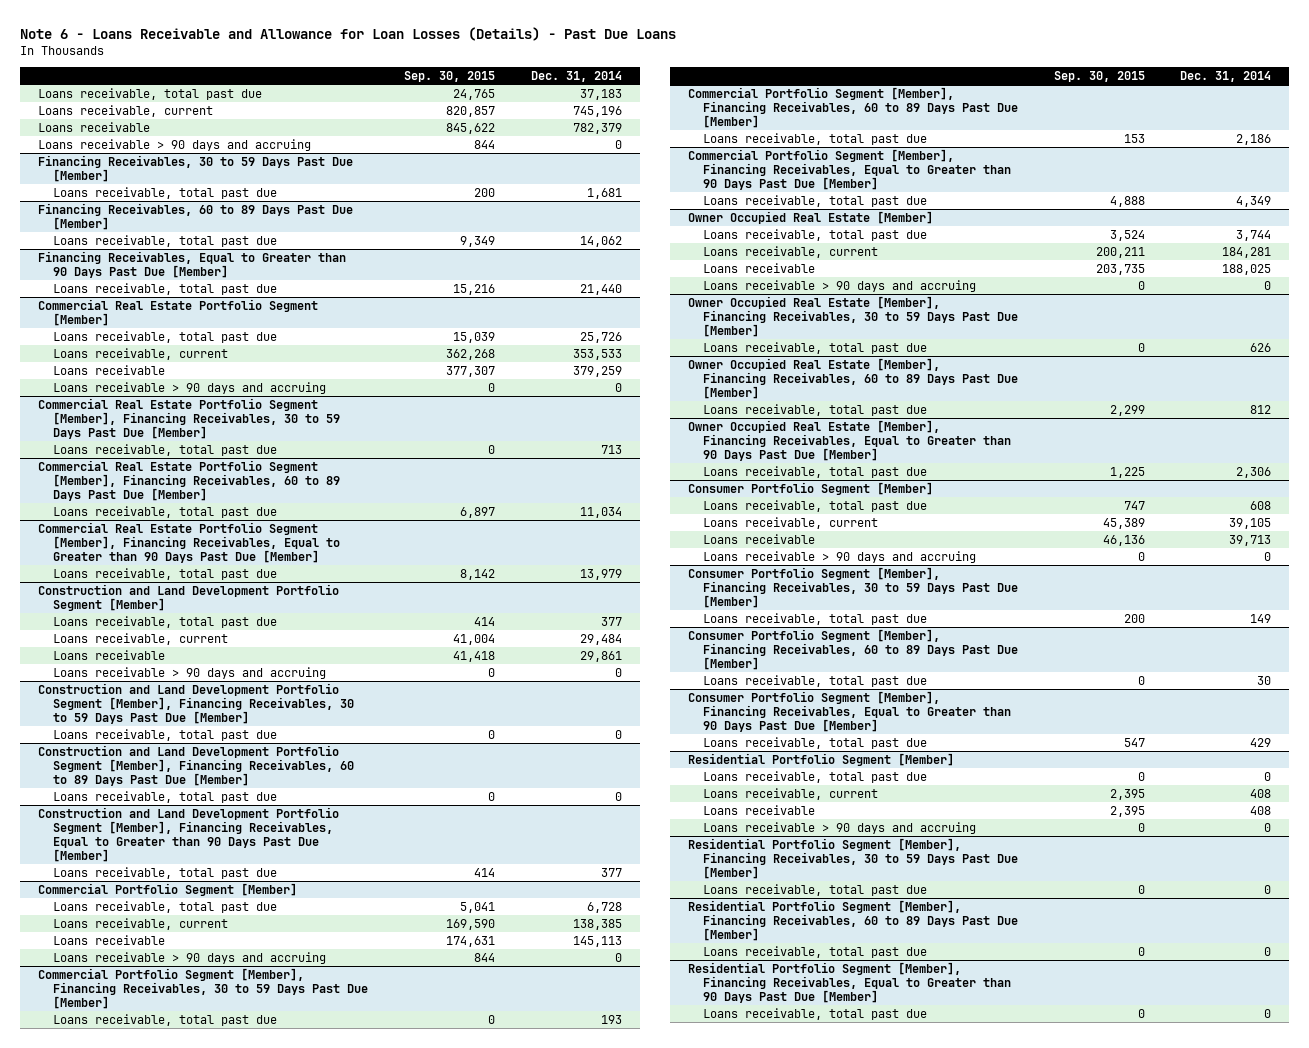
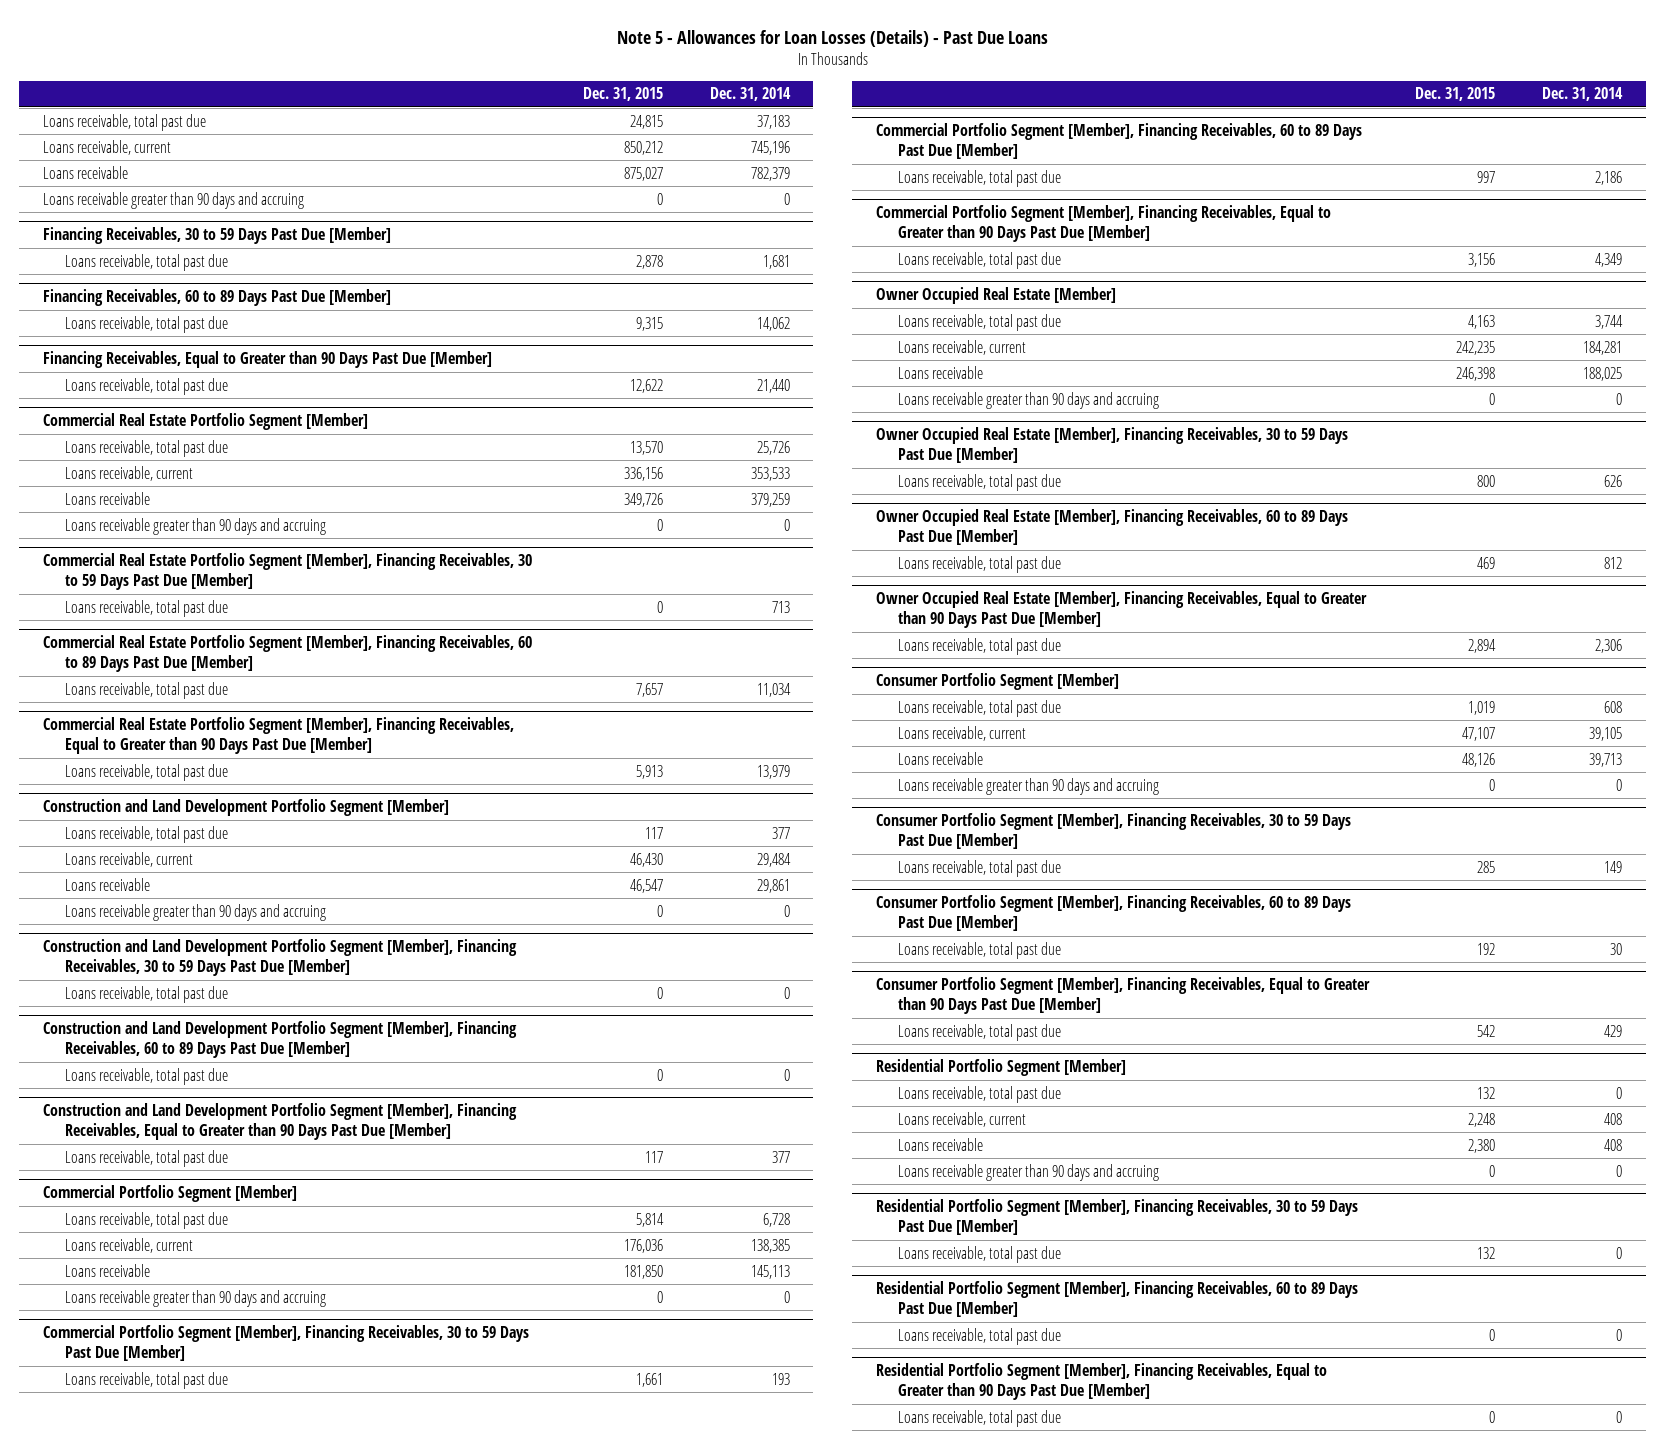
[20,26,677,41] Note 6 - Loans Receivable and Allowance for Loan Losses (Details) - Past Due Loans -> [616,29,1048,47] Note 5 - Allowances for Loan Losses (Details) - Past Due Loans
[404,71,496,83] Sep. 30, 2015 -> none
none -> [582,87,663,102] Dec. 31, 2015
[37,139,311,152] Loans receivable > 90 days and accruing -> [42,191,304,209] Loans receivable greater than 90 days and accruing
[53,382,327,395] Loans receivable > 90 days and accruing -> [65,517,327,535] Loans receivable greater than 90 days and accruing
[53,667,327,680] Loans receivable > 90 days and accruing -> [65,903,327,921] Loans receivable greater than 90 days and accruing
[53,952,327,965] Loans receivable > 90 days and accruing -> [65,1289,327,1307] Loans receivable greater than 90 days and accruing
[702,280,976,293] Loans receivable > 90 days and accruing -> [897,391,1159,409] Loans receivable greater than 90 days and accruing
[702,551,976,564] Loans receivable > 90 days and accruing -> [897,777,1159,795] Loans receivable greater than 90 days and accruing
[702,822,976,835] Loans receivable > 90 days and accruing -> [897,1163,1159,1181] Loans receivable greater than 90 days and accruing

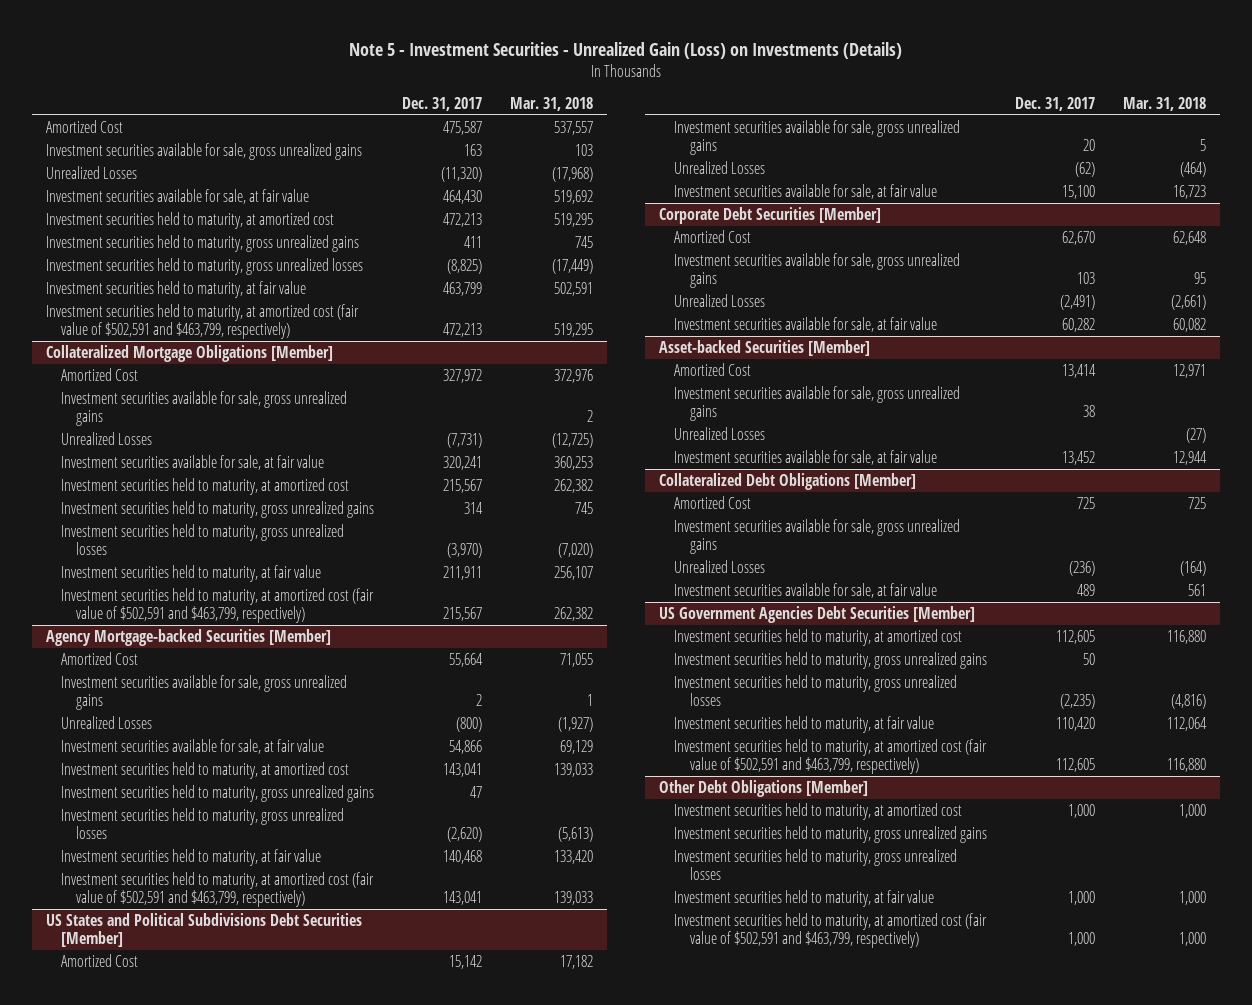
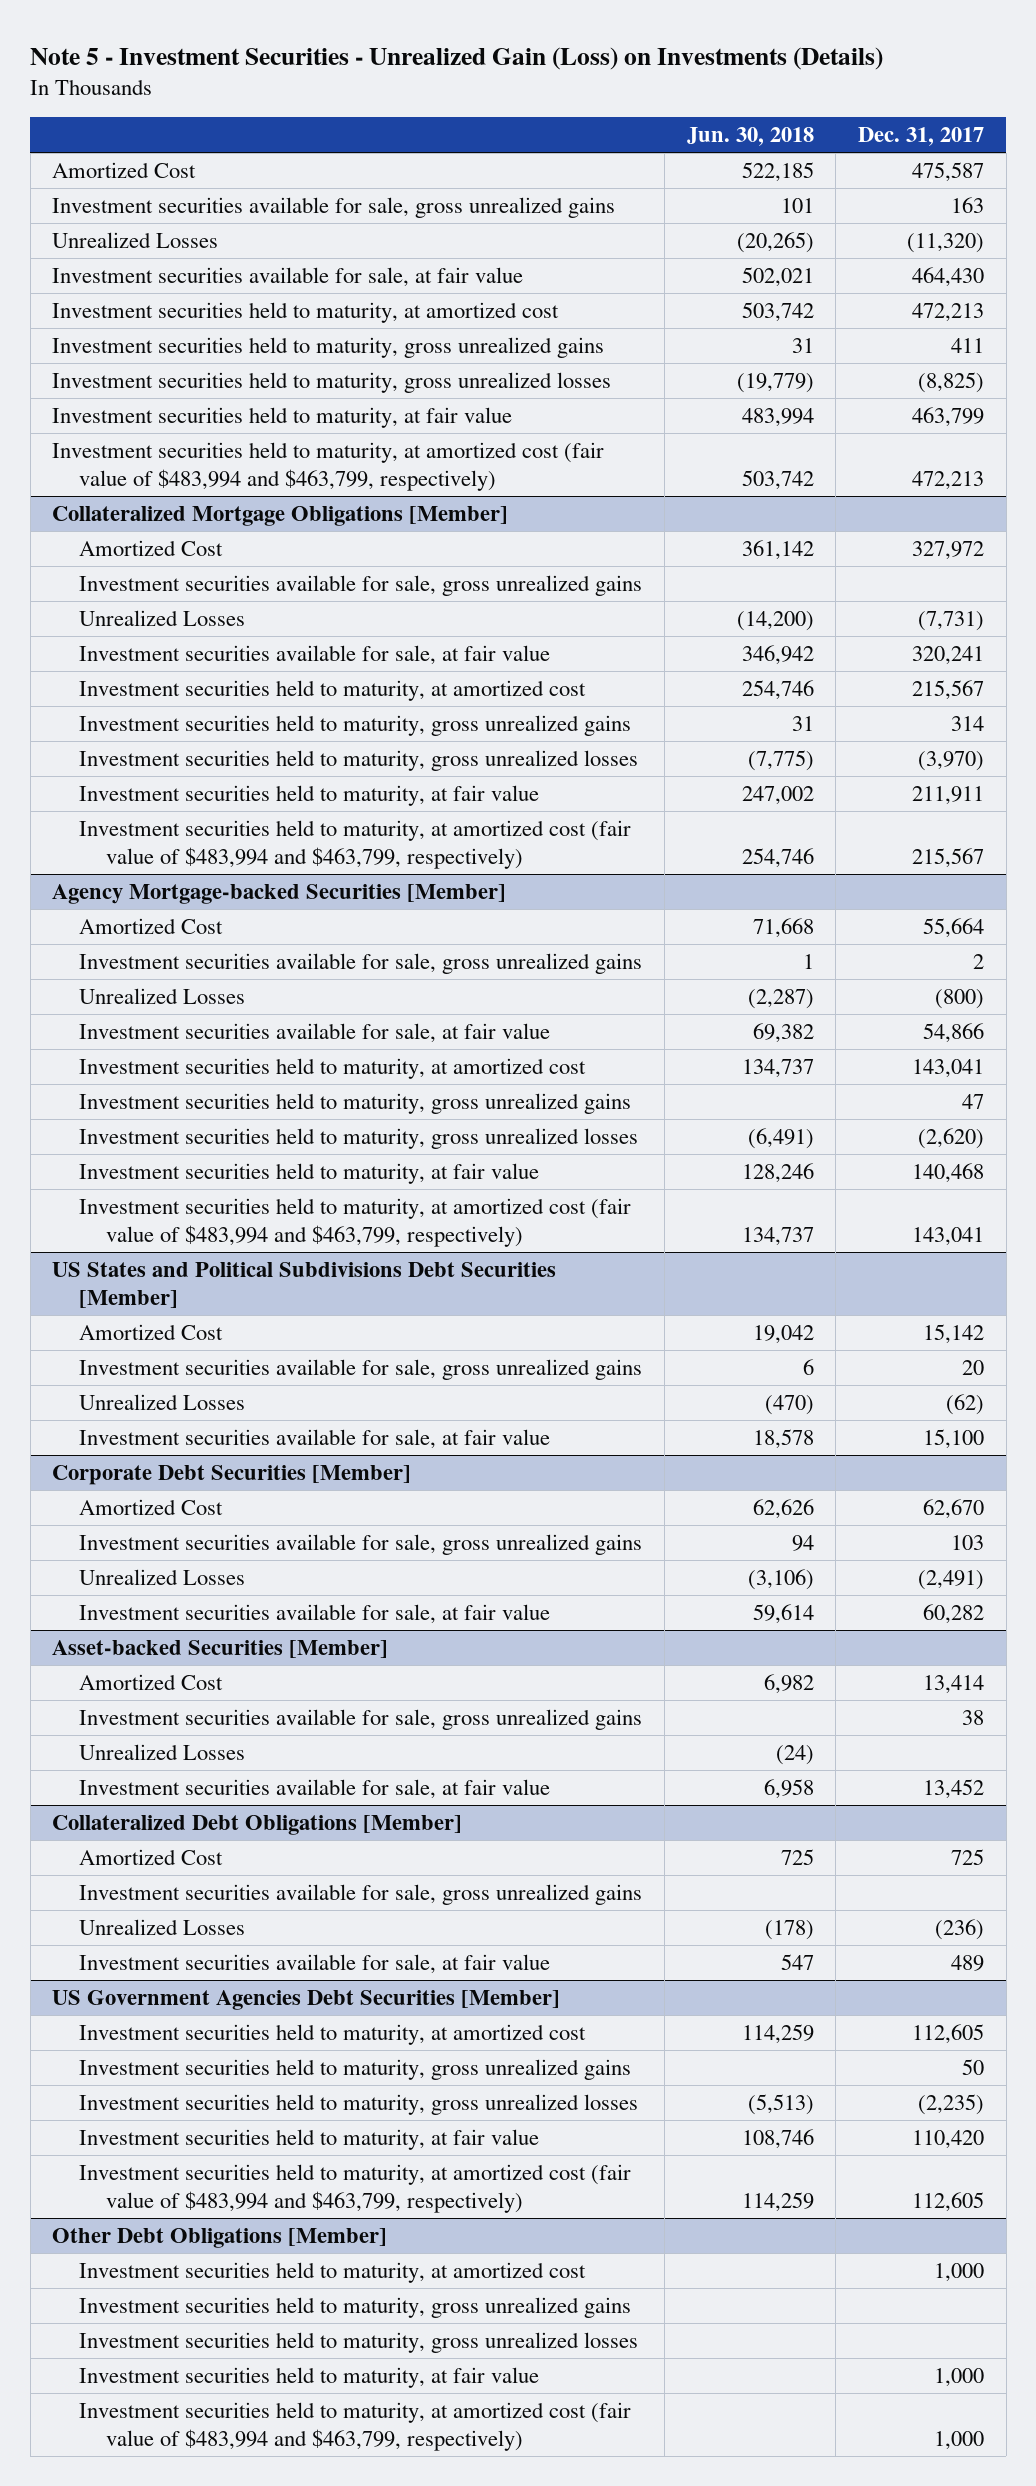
[509,96,593,111] Mar. 31, 2018 -> none
none -> [686,127,814,147] Jun. 30, 2018
[46,303,360,339] Investment securities held to maturity, at amortized cost (fair value of $502,591 and $463,799, respectively) -> [52,441,605,491] Investment securities held to maturity, at amortized cost (fair value of $483,994 and $463,799, respectively)
[61,587,375,623] Investment securities held to maturity, at amortized cost (fair value of $502,591 and $463,799, respectively) -> [79,819,632,869] Investment securities held to maturity, at amortized cost (fair value of $483,994 and $463,799, respectively)
[61,871,375,907] Investment securities held to maturity, at amortized cost (fair value of $502,591 and $463,799, respectively) -> [79,1197,632,1247] Investment securities held to maturity, at amortized cost (fair value of $483,994 and $463,799, respectively)
[674,738,988,774] Investment securities held to maturity, at amortized cost (fair value of $502,591 and $463,799, respectively) -> [79,2163,632,2213] Investment securities held to maturity, at amortized cost (fair value of $483,994 and $463,799, respectively)
[674,912,988,948] Investment securities held to maturity, at amortized cost (fair value of $502,591 and $463,799, respectively) -> [79,2401,632,2451] Investment securities held to maturity, at amortized cost (fair value of $483,994 and $463,799, respectively)

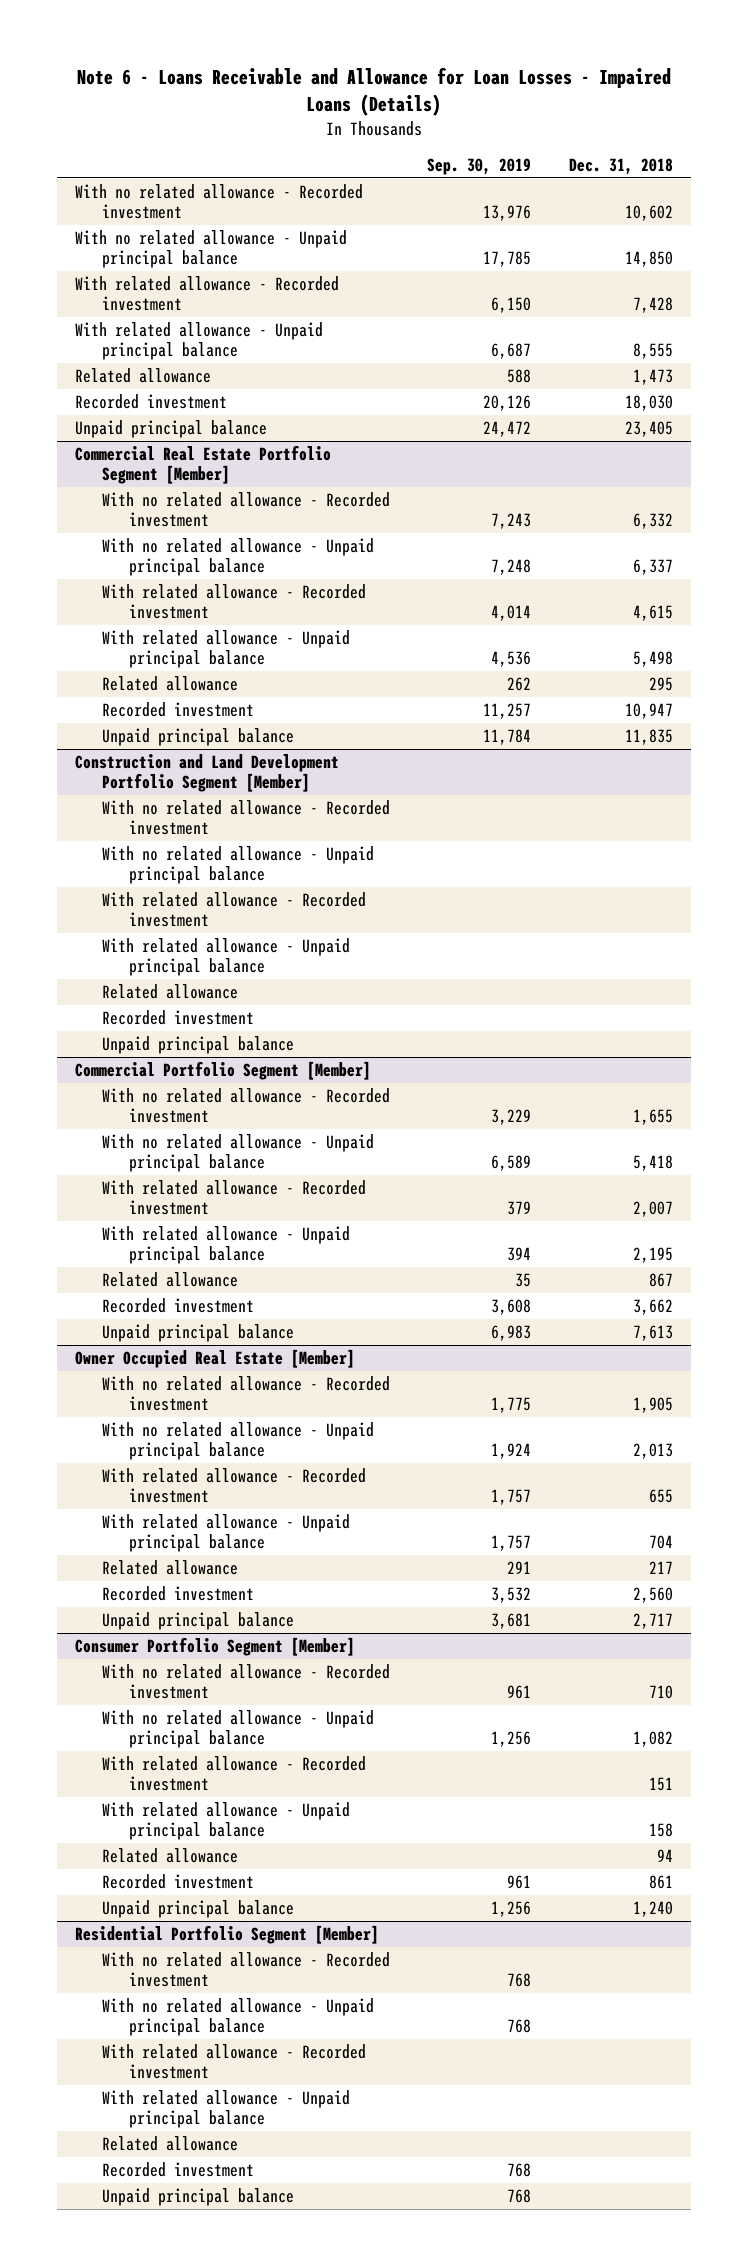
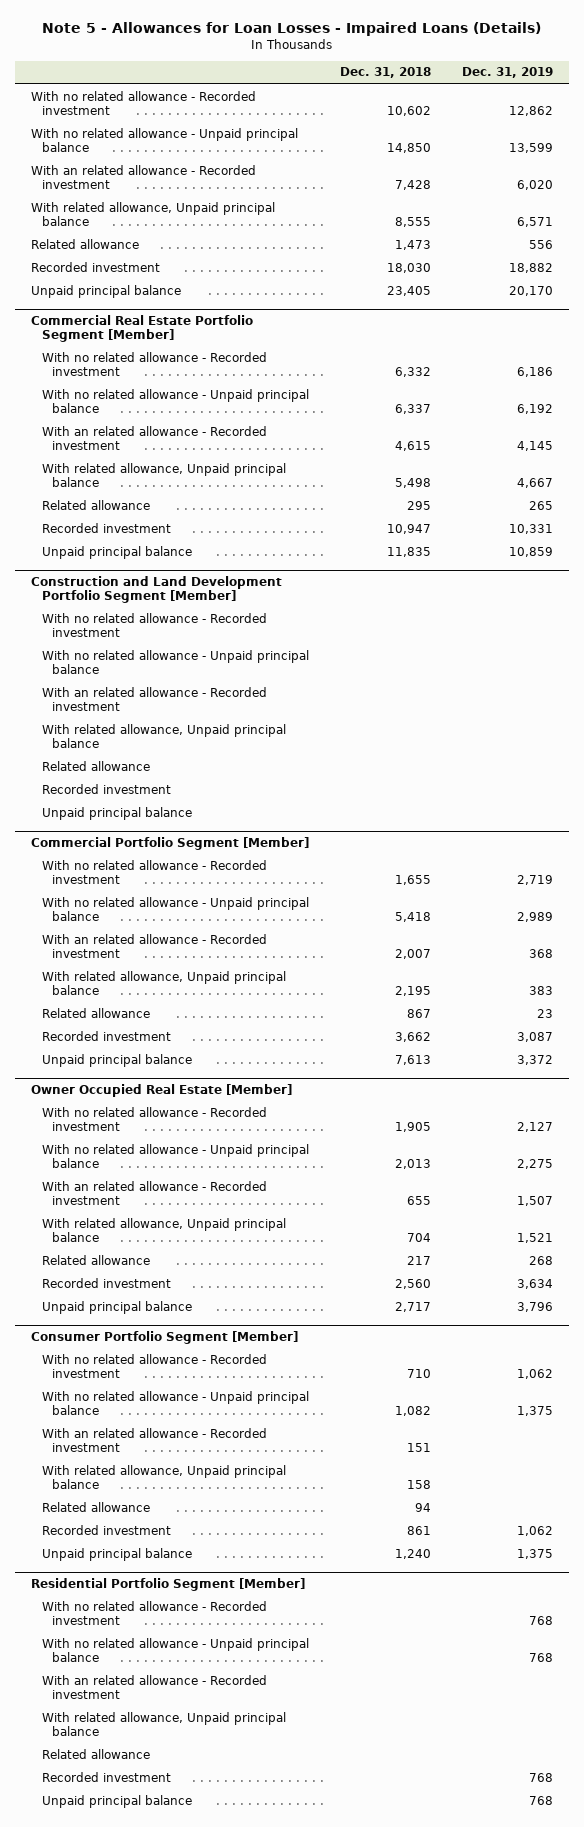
[77,66,672,116] Note 6 - Loans Receivable and Allowance for Loan Losses - Impaired Loans (Details) -> [41,22,541,37] Note 5 - Allowances for Loan Losses - Impaired Loans (Details)
[427,158,532,176] Sep. 30, 2019 -> none
none -> [461,67,553,79] Dec. 31, 2019
[75,276,340,312] With related allowance - Recorded investment -> [30,164,256,189] With an related allowance - Recorded investment
[75,322,324,361] With related allowance - Unpaid principal balance -> [30,201,275,226] With related allowance, Unpaid principal balance
[102,584,367,620] With related allowance - Recorded investment -> [41,425,267,450] With an related allowance - Recorded investment
[102,630,351,669] With related allowance - Unpaid principal balance -> [41,462,286,487] With related allowance, Unpaid principal balance
[102,892,367,928] With related allowance - Recorded investment -> [41,686,267,711] With an related allowance - Recorded investment
[102,938,351,977] With related allowance - Unpaid principal balance -> [41,723,286,748] With related allowance, Unpaid principal balance
[102,1180,367,1216] With related allowance - Recorded investment -> [41,933,267,958] With an related allowance - Recorded investment
[102,1226,351,1265] With related allowance - Unpaid principal balance -> [41,970,286,995] With related allowance, Unpaid principal balance
[102,1468,367,1504] With related allowance - Recorded investment -> [41,1180,267,1205] With an related allowance - Recorded investment
[102,1514,351,1553] With related allowance - Unpaid principal balance -> [41,1217,286,1242] With related allowance, Unpaid principal balance
[102,1756,367,1792] With related allowance - Recorded investment -> [41,1427,267,1452] With an related allowance - Recorded investment
[102,1802,351,1841] With related allowance - Unpaid principal balance -> [41,1464,286,1489] With related allowance, Unpaid principal balance
[102,2044,367,2080] With related allowance - Recorded investment -> [41,1674,267,1699] With an related allowance - Recorded investment
[102,2090,351,2129] With related allowance - Unpaid principal balance -> [41,1711,286,1736] With related allowance, Unpaid principal balance

